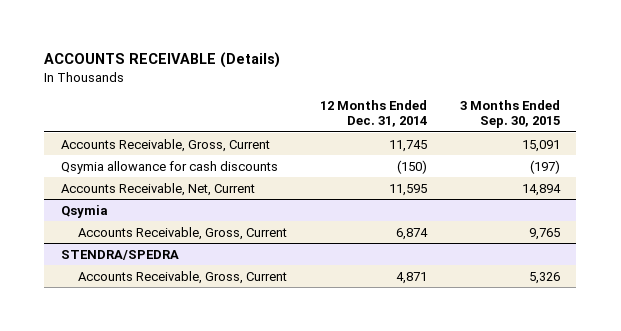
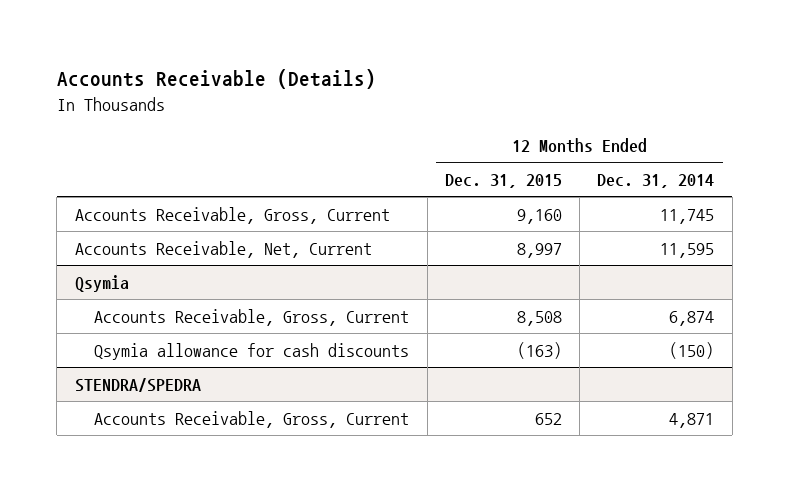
[44,52,281,69] ACCOUNTS RECEIVABLE (Details) -> [56,69,376,90] Accounts Receivable (Details)
[459,99,560,129] 3 Months Ended Sep. 30, 2015 -> none
none -> [444,174,562,189] Dec. 31, 2015
[60,160,278,174] Qsymia allowance for cash discounts -> none
none -> [94,342,410,360] Qsymia allowance for cash discounts

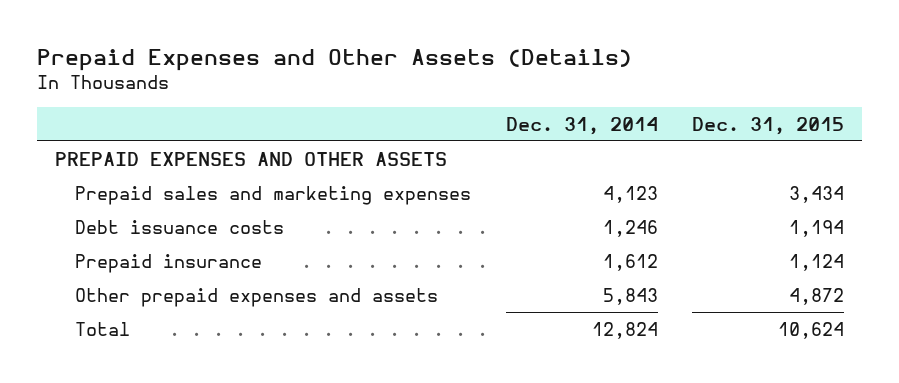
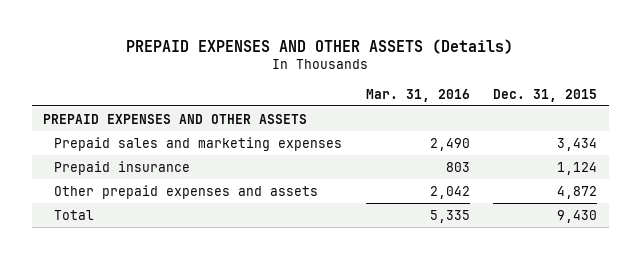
[37,48,633,71] Prepaid Expenses and Other Assets (Details) -> [126,38,514,54] PREPAID EXPENSES AND OTHER ASSETS (Details)
[505,116,658,135] Dec. 31, 2014 -> none
none -> [365,88,470,102] Mar. 31, 2016
[74,219,284,234] Debt issuance costs -> none
[778,321,845,339] 10,624 -> [557,209,598,223] 9,430

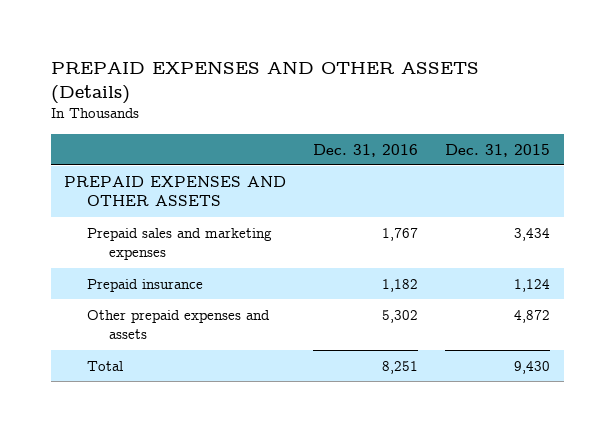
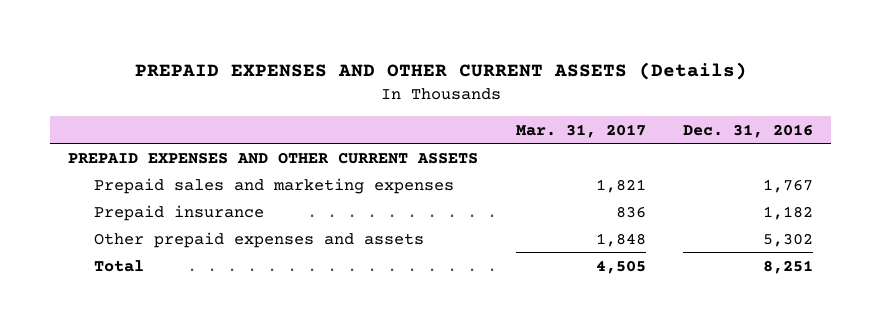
[50,61,479,104] PREPAID EXPENSES AND OTHER ASSETS (Details) -> [134,62,747,81] PREPAID EXPENSES AND OTHER CURRENT ASSETS (Details)
[445,143,551,157] Dec. 31, 2015 -> none
none -> [515,123,646,138] Mar. 31, 2017
[64,175,287,207] PREPAID EXPENSES AND OTHER ASSETS -> [68,151,479,164] PREPAID EXPENSES AND OTHER CURRENT ASSETS

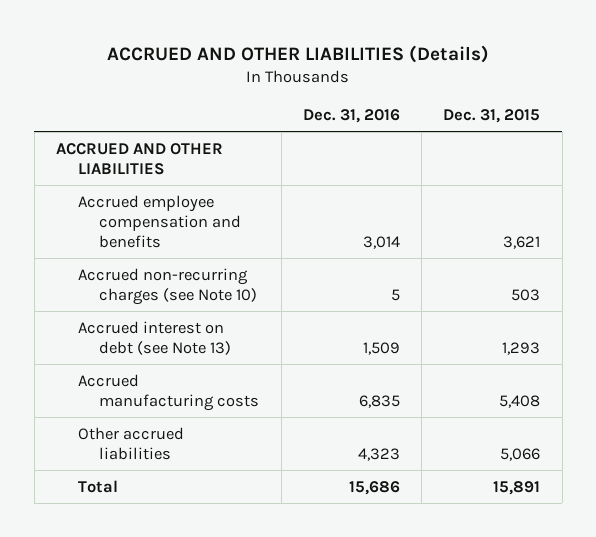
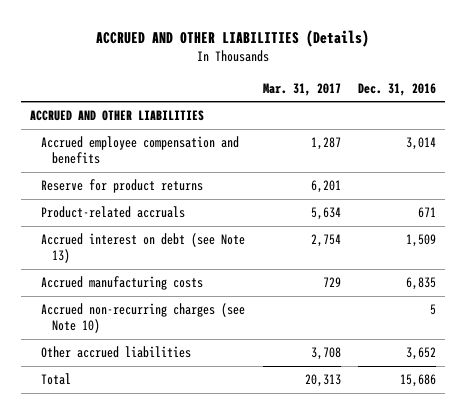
[443,109,541,124] Dec. 31, 2015 -> none
none -> [262,82,341,96] Mar. 31, 2017
none -> [41,179,204,194] Reserve for product returns
none -> [41,206,186,219] Product-related accruals
[77,267,258,305] Accrued non-recurring charges (see Note 10) -> [41,303,246,334] Accrued non-recurring charges (see Note 10)
[357,447,400,461] 4,323 -> [406,347,437,361] 3,652

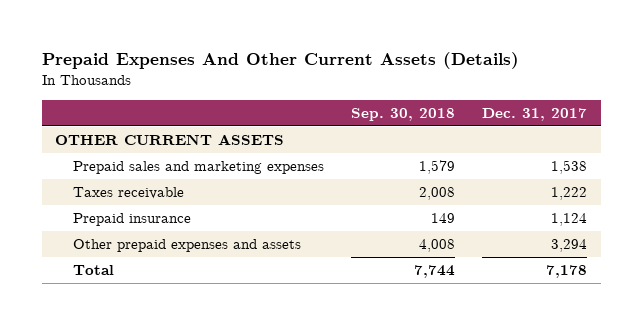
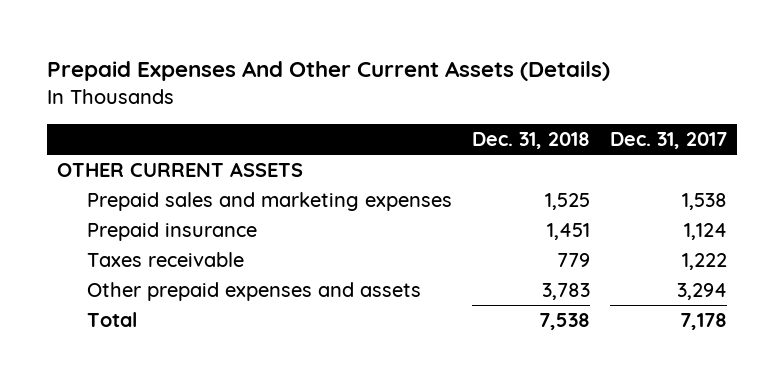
[351,107,456,121] Sep. 30, 2018 -> none
none -> [472,132,591,150] Dec. 31, 2018
[73,187,185,200] Taxes receivable -> [87,252,245,268] Taxes receivable

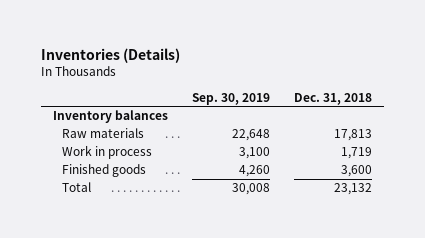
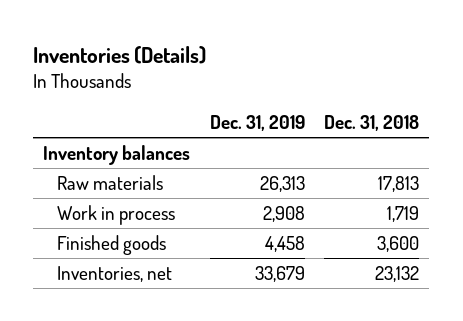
[192,92,271,105] Sep. 30, 2019 -> none
none -> [209,115,305,132] Dec. 31, 2019
[62,182,92,193] Total -> [57,266,173,283] Inventories, net

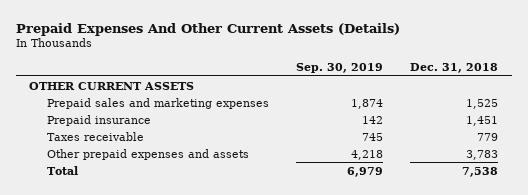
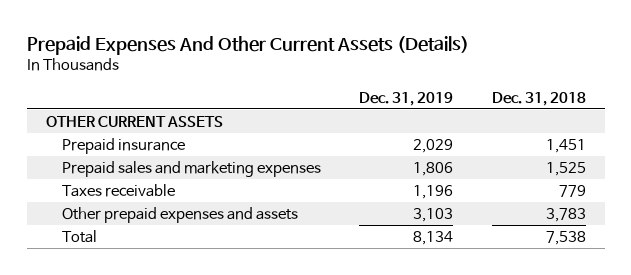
[296,63,384,74] Sep. 30, 2019 -> none
none -> [359,91,454,106] Dec. 31, 2019
[46,97,269,109] Prepaid sales and marketing expenses -> [62,161,322,178] Prepaid sales and marketing expenses

